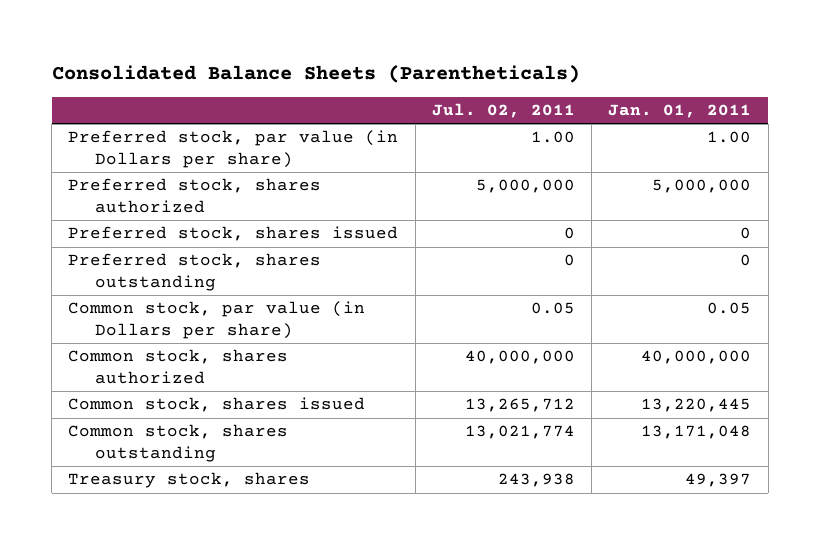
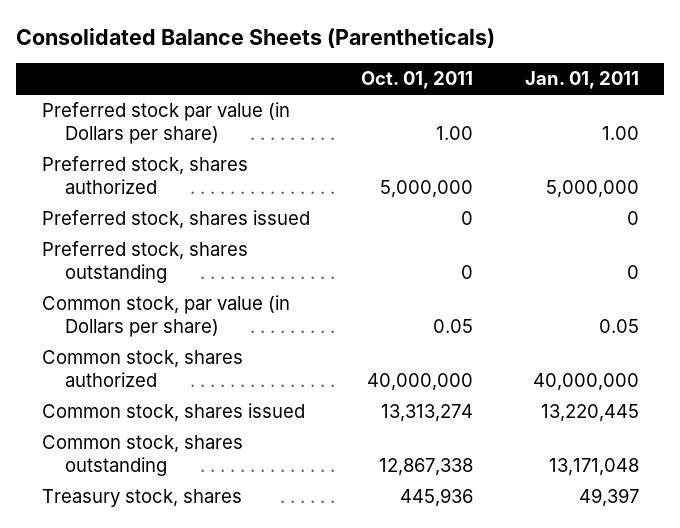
[431,103,575,119] Jul. 02, 2011 -> none
none -> [361,71,474,90] Oct. 01, 2011
[68,130,399,169] Preferred stock, par value (in Dollars per share) -> [41,102,290,145] Preferred stock par value (in Dollars per share)

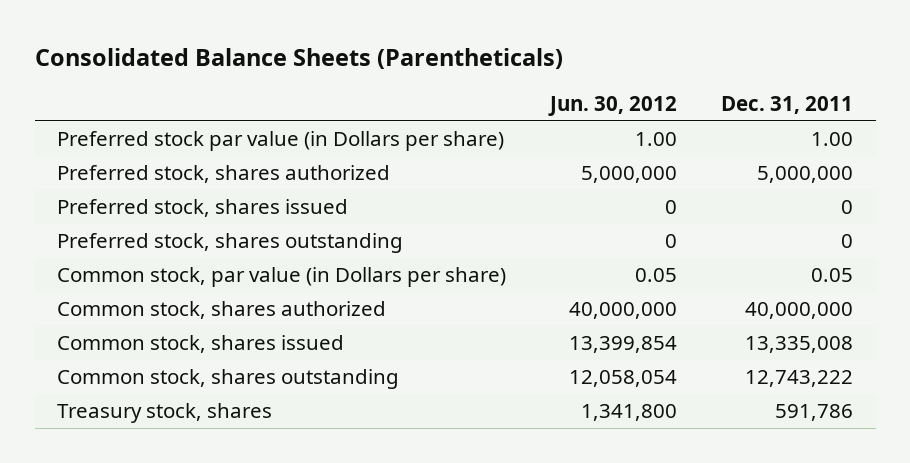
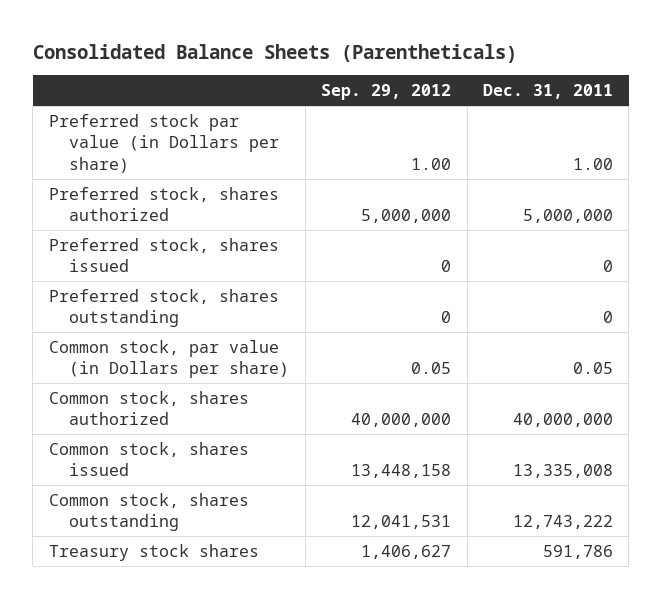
[548,96,678,117] Jun. 30, 2012 -> none
none -> [321,84,452,101] Sep. 29, 2012
[56,403,272,424] Treasury stock, shares -> [48,543,259,561] Treasury stock shares

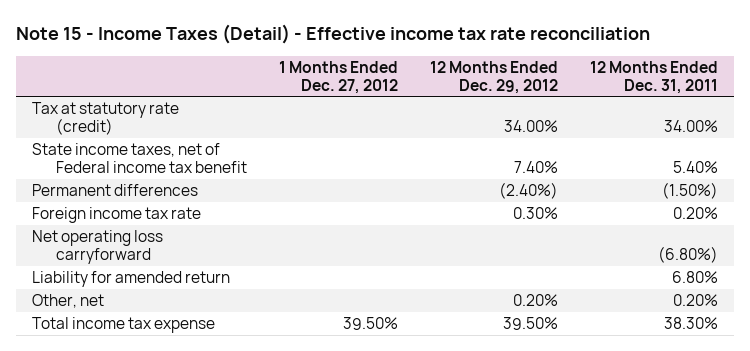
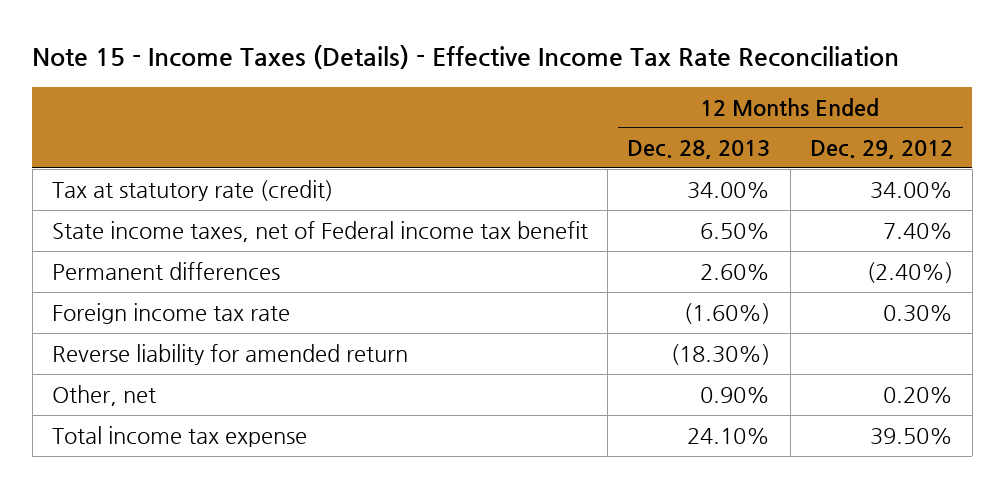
[15,23,650,44] Note 15 - Income Taxes (Detail) - Effective income tax rate reconciliation -> [32,45,900,70] Note 15 - Income Taxes (Details) - Effective Income Tax Rate Reconciliation
[279,60,399,94] 1 Months Ended Dec. 27, 2012 -> none
[590,60,719,94] 12 Months Ended Dec. 31, 2011 -> none
none -> [627,140,771,160] Dec. 28, 2013
[31,230,163,265] Net operating loss carryforward -> none
[31,271,230,288] Liability for amended return -> [51,343,408,365] Reverse liability for amended return

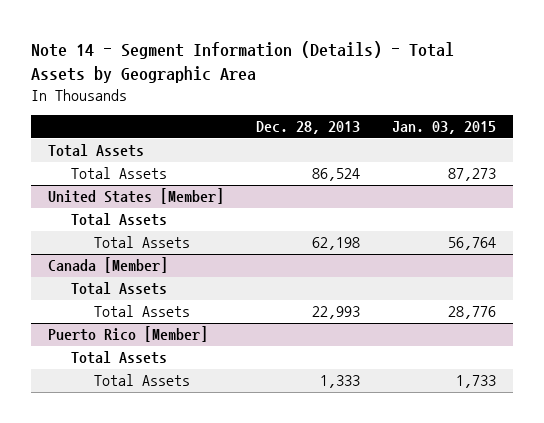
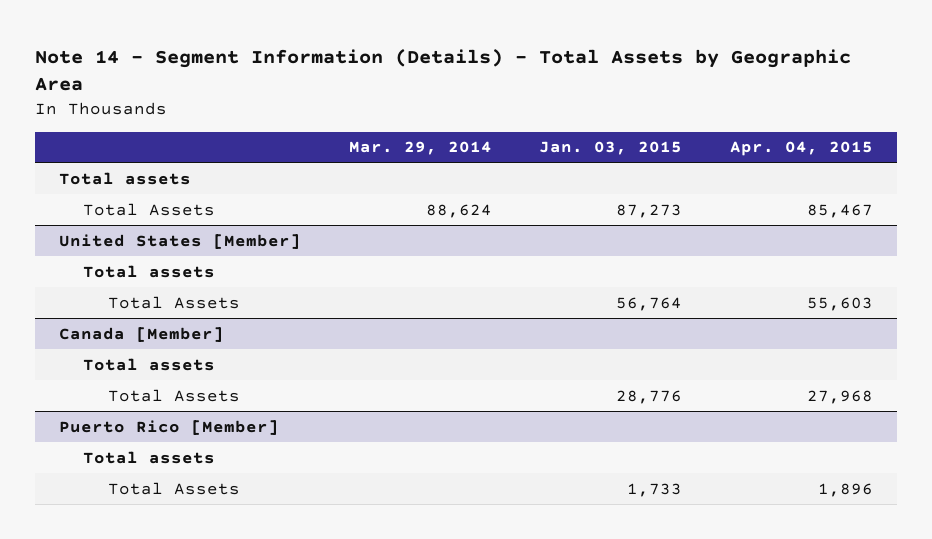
[256,121,361,135] Dec. 28, 2013 -> none
none -> [348,141,492,156] Mar. 29, 2014
none -> [729,141,873,157] Apr. 04, 2015
[47,144,144,158] Total Assets -> [58,171,191,185] Total assets
[70,213,167,227] Total Assets -> [83,264,216,278] Total assets
[70,282,167,296] Total Assets -> [83,357,216,371] Total assets
[70,351,167,365] Total Assets -> [83,450,216,464] Total assets

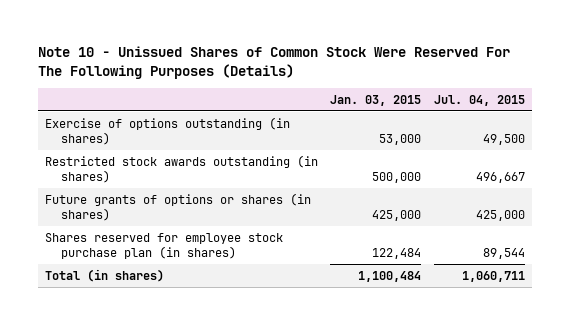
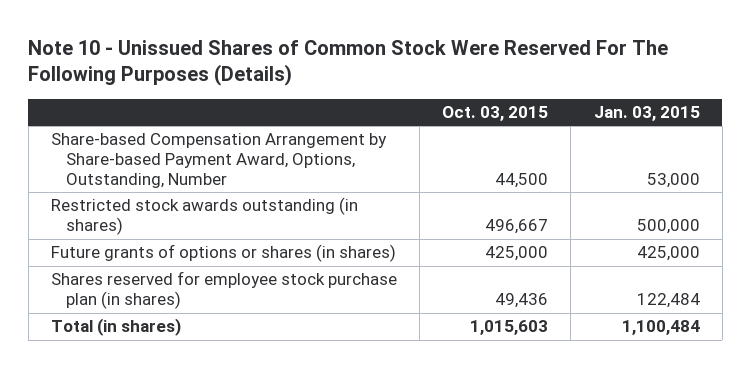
[434,94,526,106] Jul. 04, 2015 -> none
none -> [442,105,549,121] Oct. 03, 2015
[44,116,290,146] Exercise of options outstanding (in shares) -> [50,133,387,189] Share-based Compensation Arrangement by Share-based Payment Award, Options, Outstanding, Number

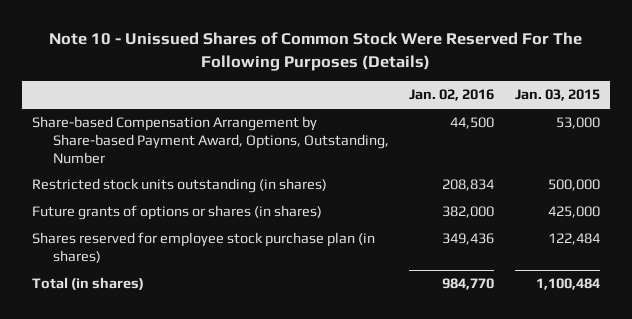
[442,105,549,121] Oct. 03, 2015 -> none
none -> [409,89,495,102] Jan. 02, 2016
[50,197,358,236] Restricted stock awards outstanding (in shares) -> [31,178,327,194] Restricted stock units outstanding (in shares)

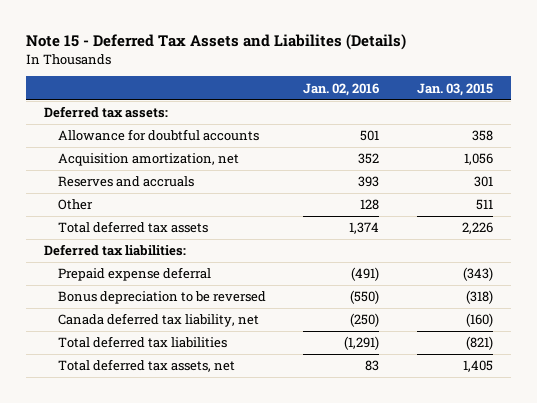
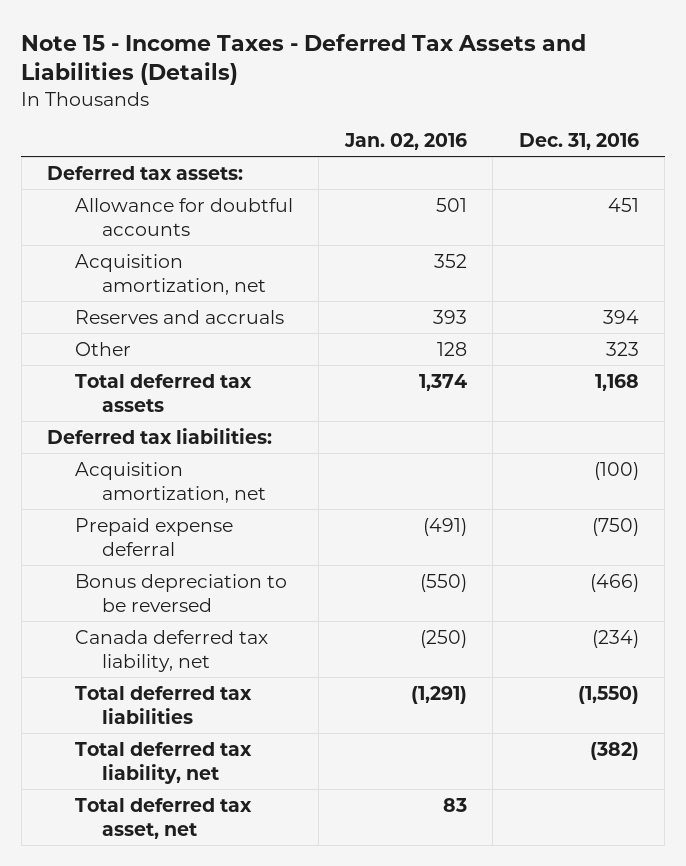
[25,33,406,50] Note 15 - Deferred Tax Assets and Liabilites (Details) -> [21,33,587,85] Note 15 - Income Taxes - Deferred Tax Assets and Liabilities (Details)
[416,82,493,96] Jan. 03, 2015 -> none
none -> [518,133,639,151] Dec. 31, 2016
none -> [74,461,267,503] Acquisition amortization, net
none -> [74,741,252,784] Total deferred tax liability, net
[58,359,236,373] Total deferred tax assets, net -> [74,797,252,839] Total deferred tax asset, net

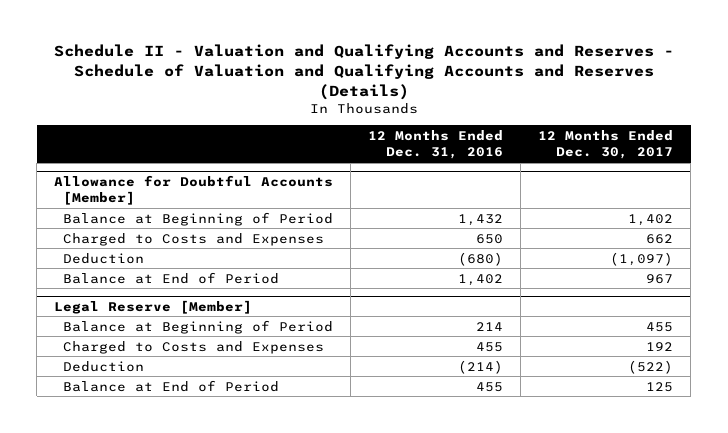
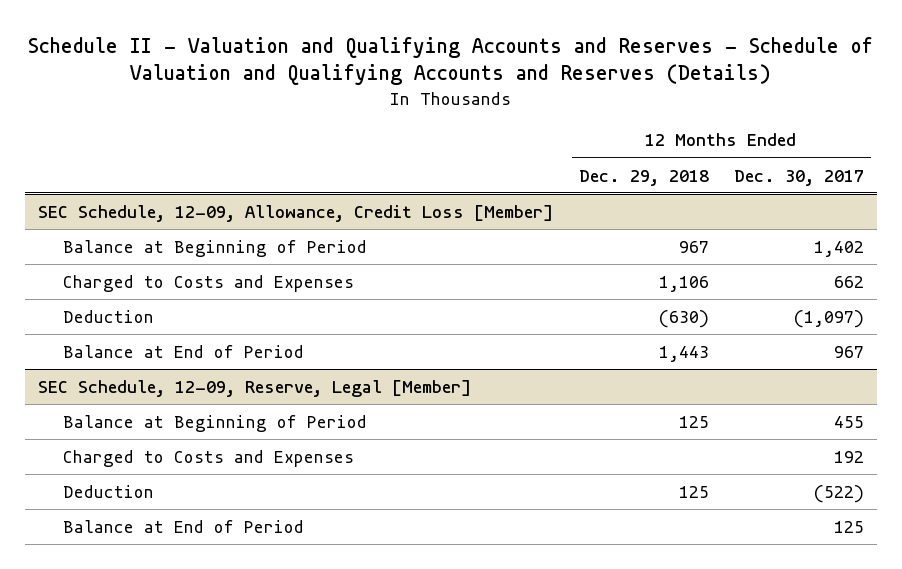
[368,129,504,160] 12 Months Ended Dec. 31, 2016 -> none
none -> [578,169,709,186] Dec. 29, 2018
[54,174,334,206] Allowance for Doubtful Accounts [Member] -> none
none -> [37,204,553,222] SEC Schedule, 12-09, Allowance, Credit Loss [Member]
[54,299,253,314] Legal Reserve [Member] -> [37,379,471,397] SEC Schedule, 12-09, Reserve, Legal [Member]

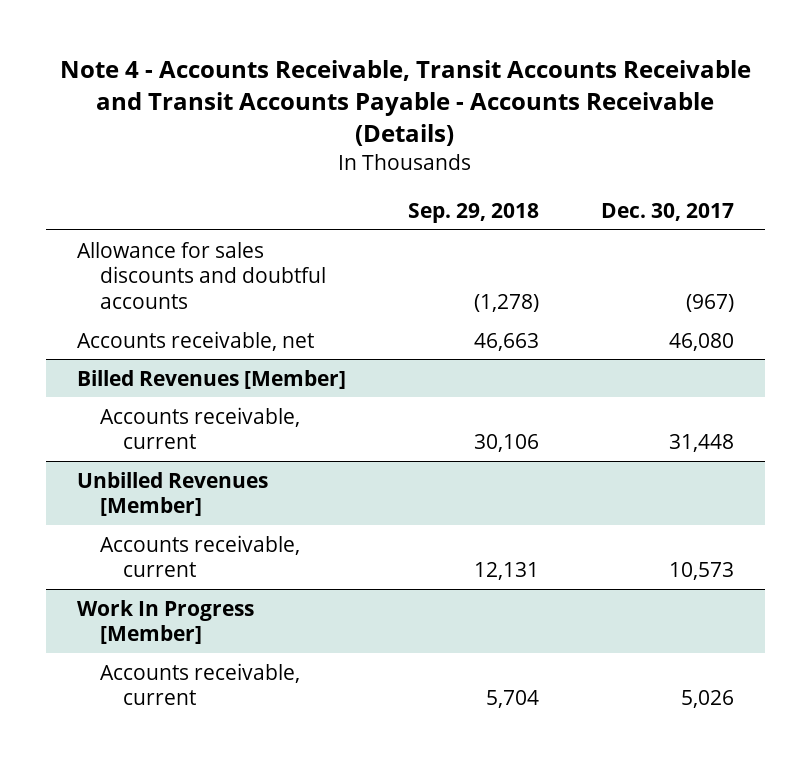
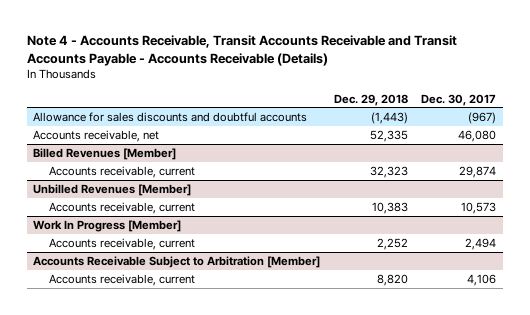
[407,202,539,223] Sep. 29, 2018 -> none
none -> [333,93,408,106] Dec. 29, 2018
[668,434,734,453] 31,448 -> [459,165,497,178] 29,874
[680,690,734,709] 5,026 -> [465,237,497,250] 2,494
none -> [33,255,321,268] Accounts Receivable Subject to Arbitration [Member]
none -> [49,273,196,286] Accounts receivable, current

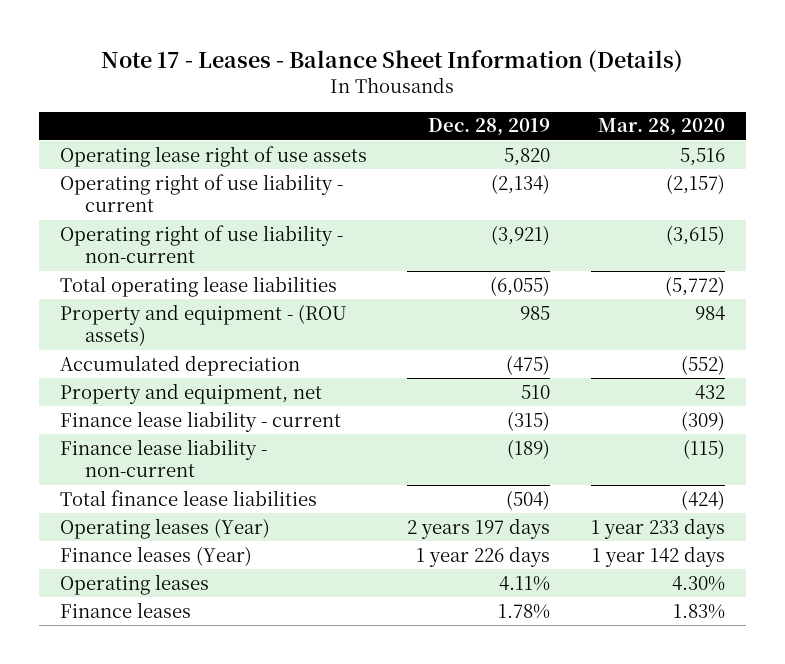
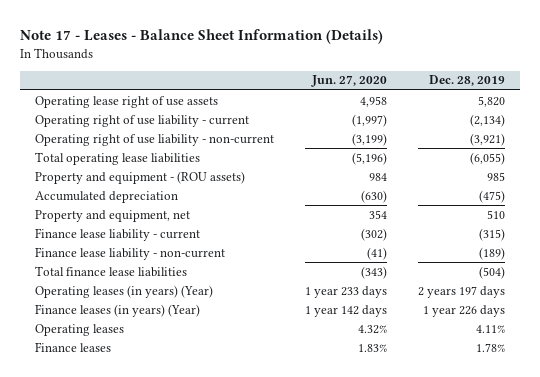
[598,118,726,137] Mar. 28, 2020 -> none
none -> [311,75,388,88] Jun. 27, 2020
[59,517,270,539] Operating leases (Year) -> [35,284,214,298] Operating leases (in years) (Year)
[59,545,252,566] Finance leases (Year) -> [35,303,201,317] Finance leases (in years) (Year)

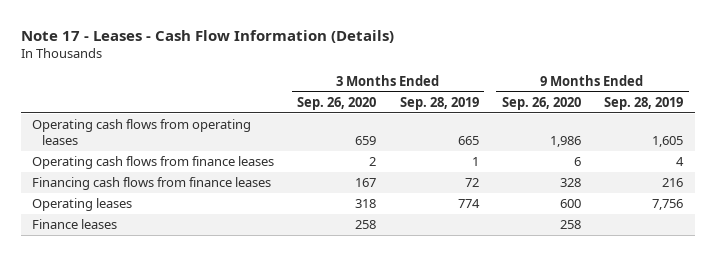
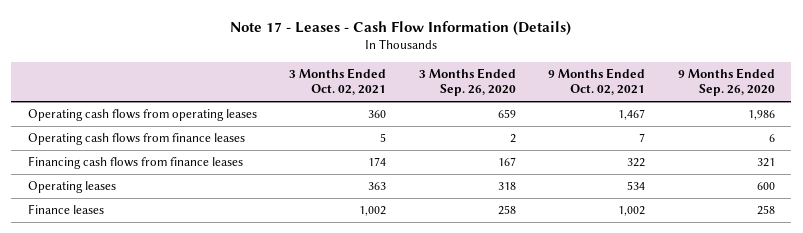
[399,96,479,110] Sep. 28, 2019 -> none
[604,96,684,110] Sep. 28, 2019 -> none
none -> [289,68,387,96] 3 Months Ended Oct. 02, 2021
none -> [548,68,646,96] 9 Months Ended Oct. 02, 2021
[559,178,581,188] 328 -> [756,158,775,168] 321

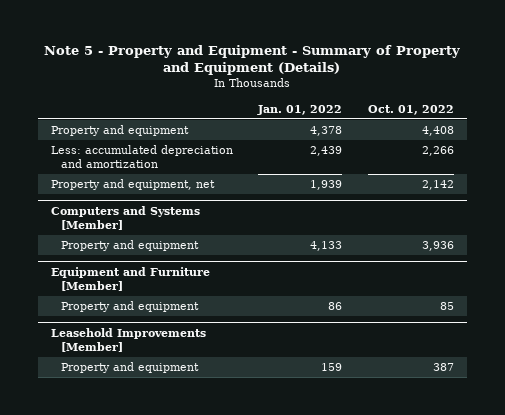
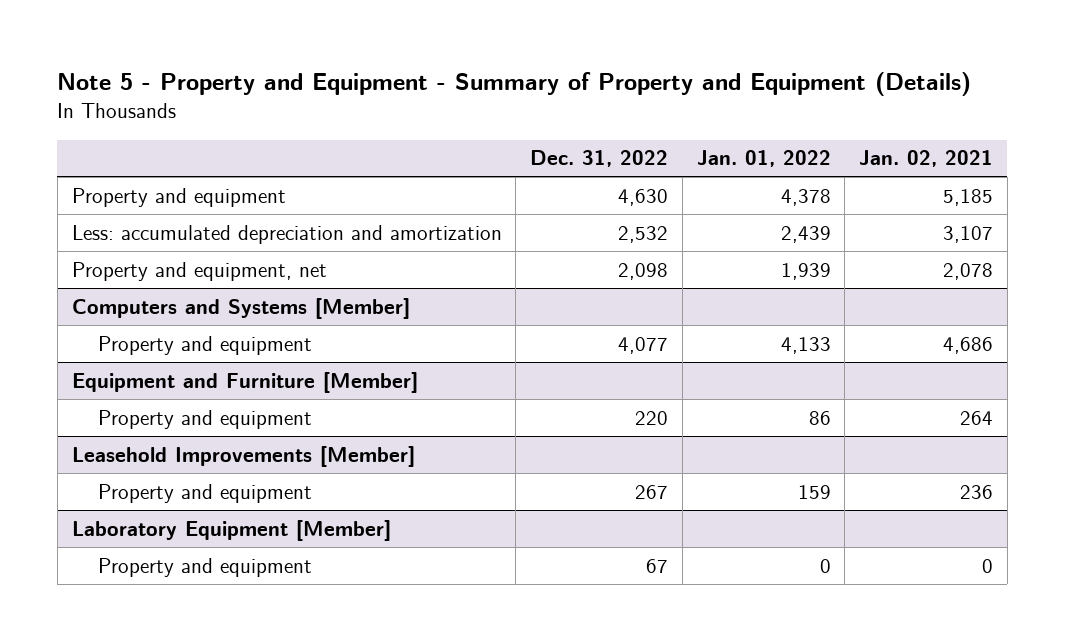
[368,104,455,115] Oct. 01, 2022 -> none
none -> [530,150,669,168] Dec. 31, 2022
none -> [859,150,994,168] Jan. 02, 2021
none -> [71,519,391,541] Laboratory Equipment [Member]
none -> [97,557,312,577] Property and equipment

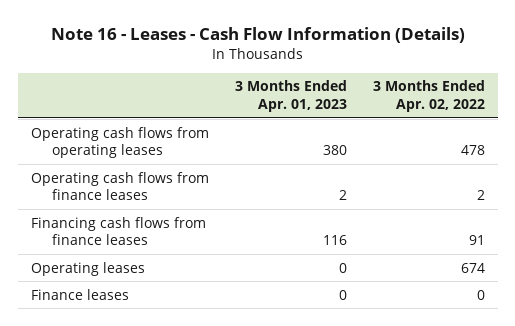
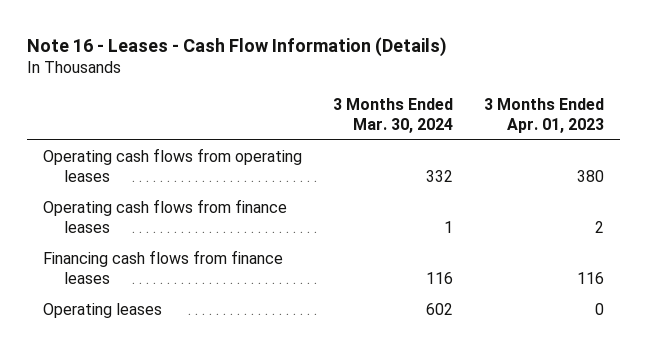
[372,80,485,113] 3 Months Ended Apr. 02, 2022 -> none
none -> [332,97,453,134] 3 Months Ended Mar. 30, 2024
[30,288,129,300] Finance leases -> none

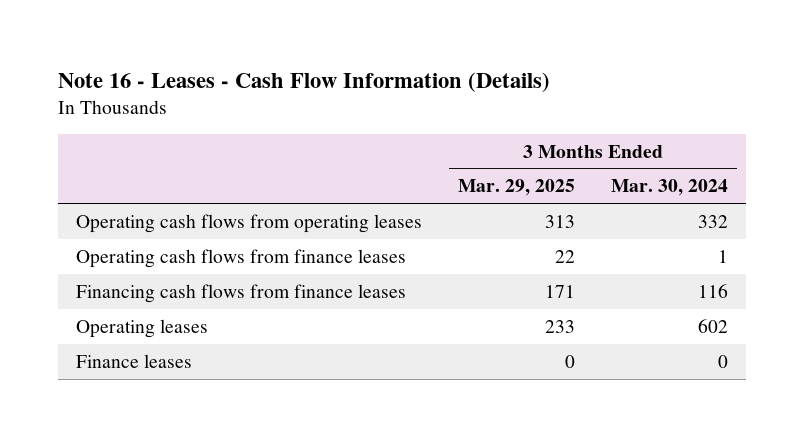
[483,97,604,134] 3 Months Ended Apr. 01, 2023 -> none
none -> [457,179,575,197] Mar. 29, 2025
none -> [75,353,192,368] Finance leases

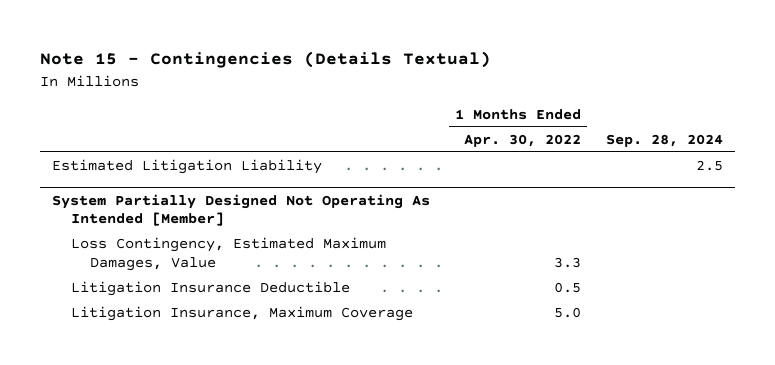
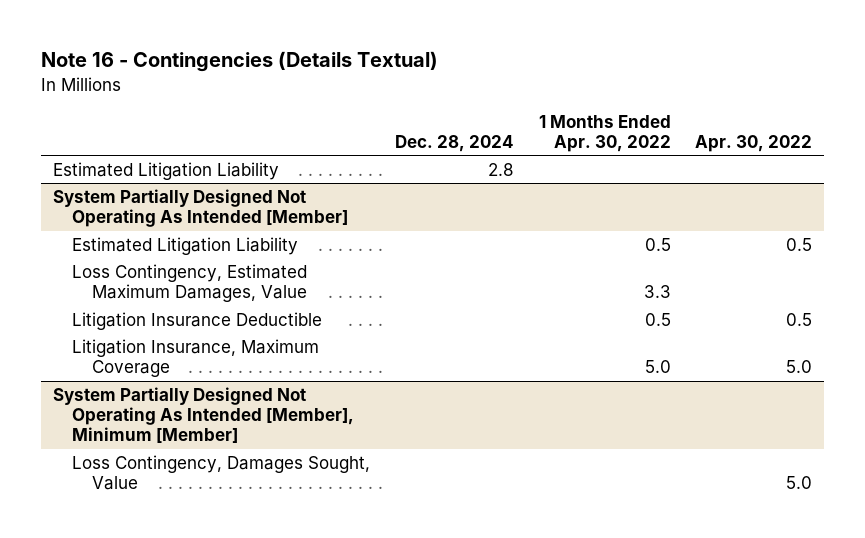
[39,51,491,69] Note 15 - Contingencies (Details Textual) -> [40,51,438,73] Note 16 - Contingencies (Details Textual)
[606,133,724,147] Sep. 28, 2024 -> none
none -> [394,134,514,152] Dec. 28, 2024
none -> [695,134,813,152] Apr. 30, 2022
none -> [72,236,299,255] Estimated Litigation Liability
none -> [52,386,355,444] System Partially Designed Not Operating As Intended [Member], Minimum [Member]
none -> [72,454,371,491] Loss Contingency, Damages Sought, Value

